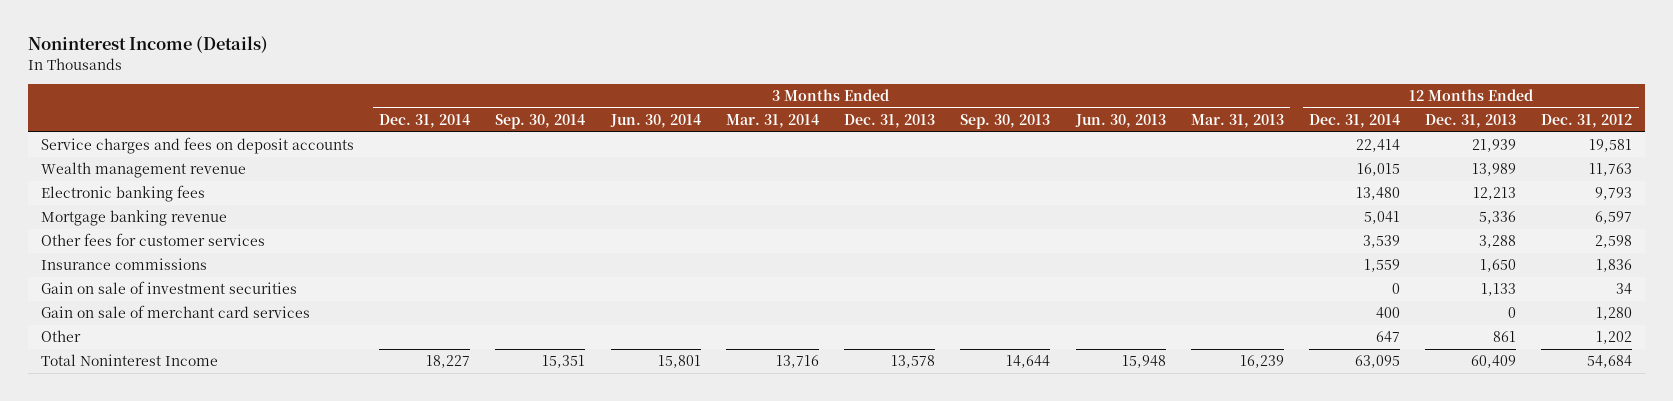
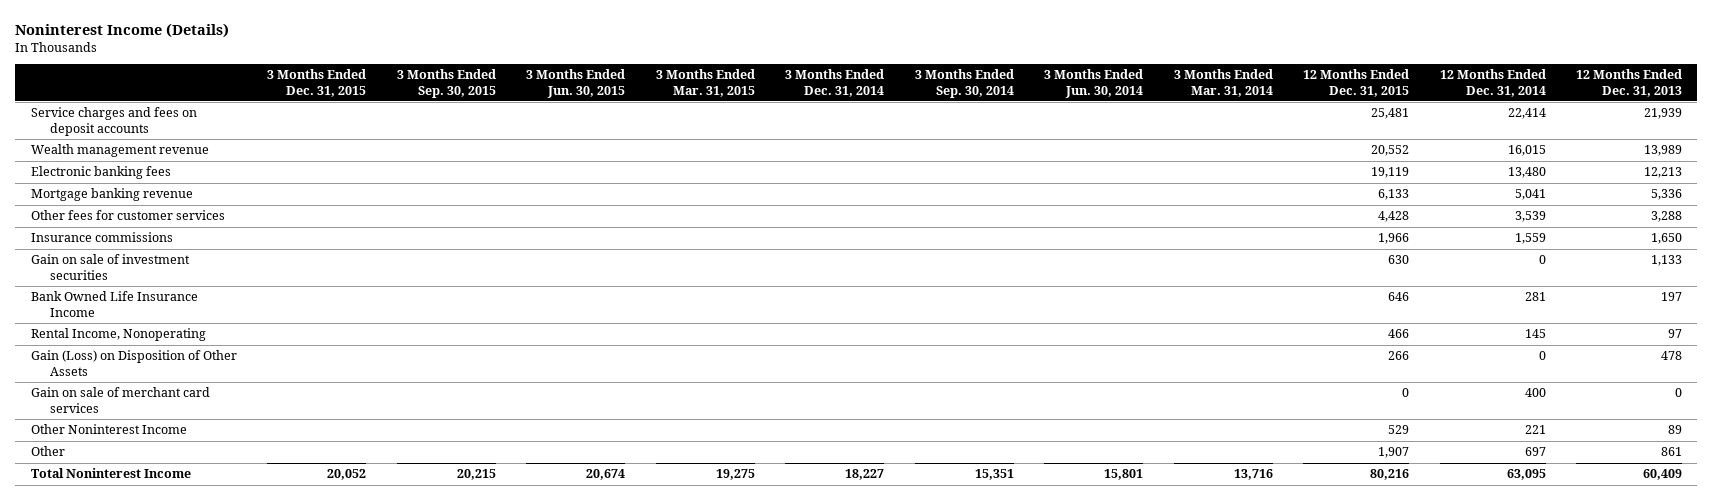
[844,113,936,128] Dec. 31, 2013 -> none
[960,113,1051,129] Sep. 30, 2013 -> none
[1074,113,1166,128] Jun. 30, 2013 -> none
[1190,113,1284,128] Mar. 31, 2013 -> none
[1541,113,1633,128] Dec. 31, 2012 -> none
none -> [267,69,367,97] 3 Months Ended Dec. 31, 2015
none -> [396,69,496,98] 3 Months Ended Sep. 30, 2015
none -> [526,69,626,98] 3 Months Ended Jun. 30, 2015
none -> [655,69,755,97] 3 Months Ended Mar. 31, 2015
none -> [1303,69,1410,97] 12 Months Ended Dec. 31, 2015
none -> [30,291,198,317] Bank Owned Life Insurance Income
none -> [30,328,206,342] Rental Income, Nonoperating
none -> [30,350,237,376] Gain (Loss) on Disposition of Other Assets
none -> [30,424,187,435] Other Noninterest Income
[1375,331,1400,343] 647 -> [1524,447,1546,457] 697

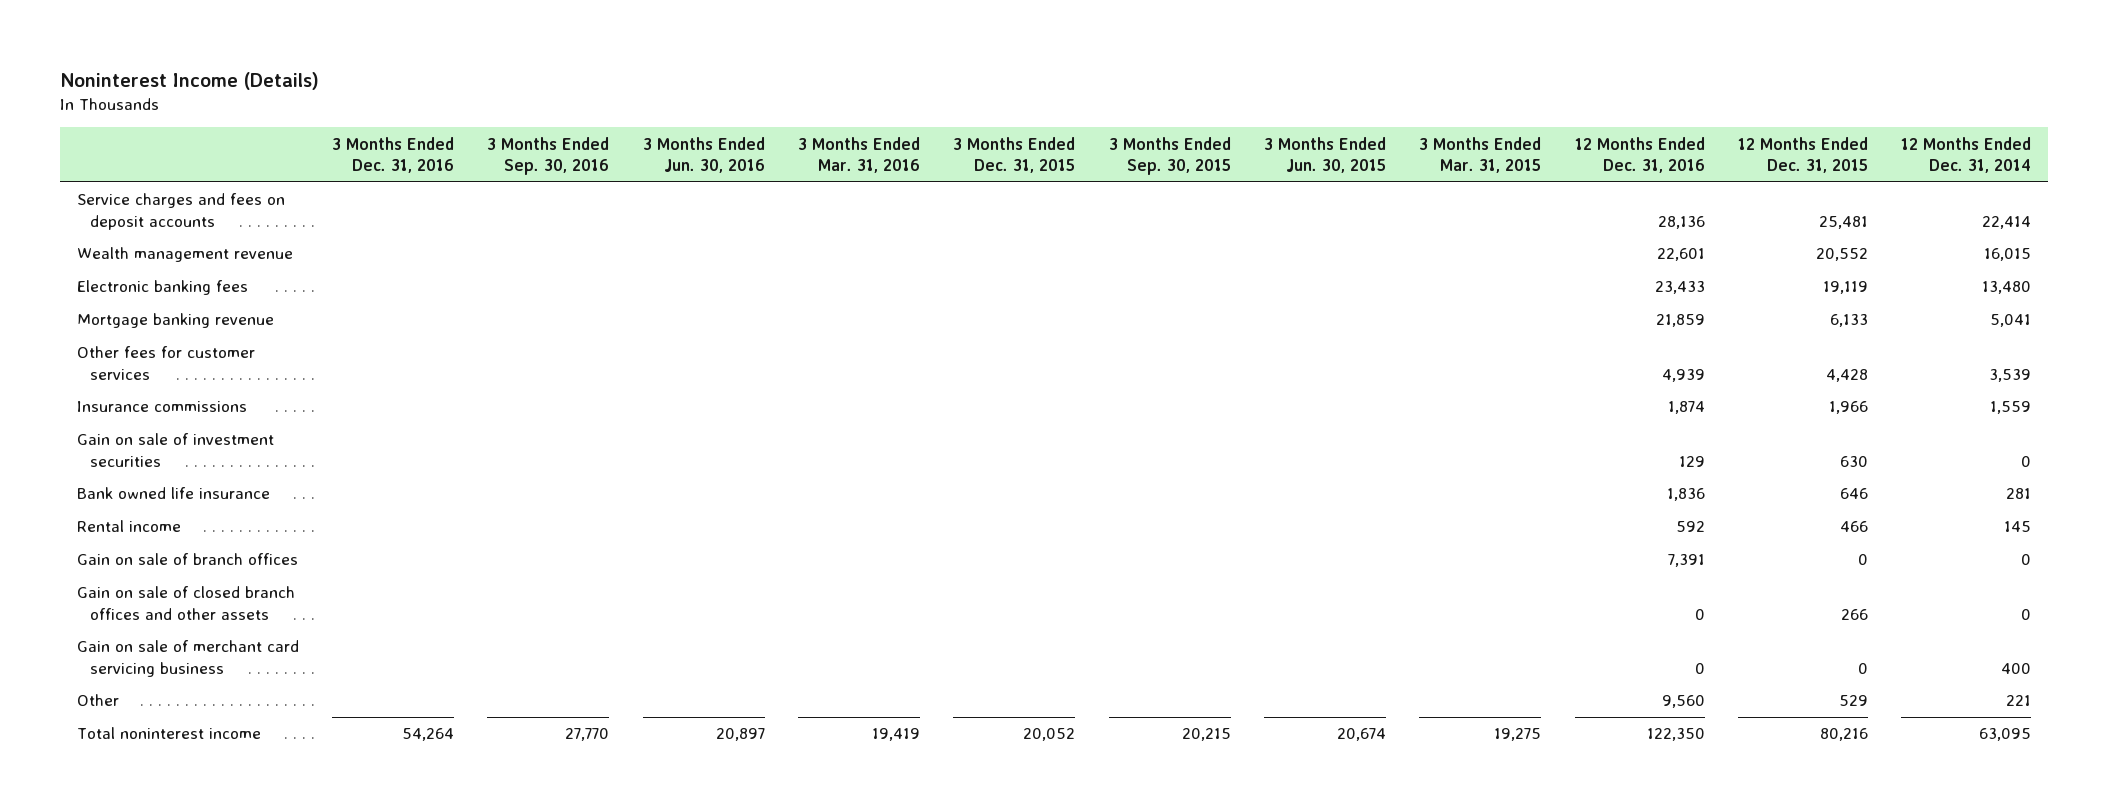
[785,69,885,97] 3 Months Ended Dec. 31, 2014 -> none
[914,69,1014,98] 3 Months Ended Sep. 30, 2014 -> none
[1044,69,1144,98] 3 Months Ended Jun. 30, 2014 -> none
[1173,69,1273,97] 3 Months Ended Mar. 31, 2014 -> none
[1575,69,1682,97] 12 Months Ended Dec. 31, 2013 -> none
none -> [332,136,455,174] 3 Months Ended Dec. 31, 2016
none -> [487,136,610,176] 3 Months Ended Sep. 30, 2016
none -> [642,136,765,174] 3 Months Ended Jun. 30, 2016
none -> [798,136,921,174] 3 Months Ended Mar. 31, 2016
none -> [1574,136,1705,174] 12 Months Ended Dec. 31, 2016
[30,446,65,457] Other -> none
[30,291,198,317] Bank Owned Life Insurance Income -> [76,487,270,500] Bank owned life insurance
[30,328,206,342] Rental Income, Nonoperating -> [76,520,181,533] Rental income
none -> [76,553,298,566] Gain on sale of branch offices
[30,350,237,376] Gain (Loss) on Disposition of Other Assets -> [76,586,295,620] Gain on sale of closed branch offices and other assets
[30,387,210,413] Gain on sale of merchant card services -> [76,640,299,677] Gain on sale of merchant card servicing business
[30,424,187,435] Other Noninterest Income -> [76,694,119,707] Other
[30,468,191,479] Total Noninterest Income -> [76,727,261,740] Total noninterest income

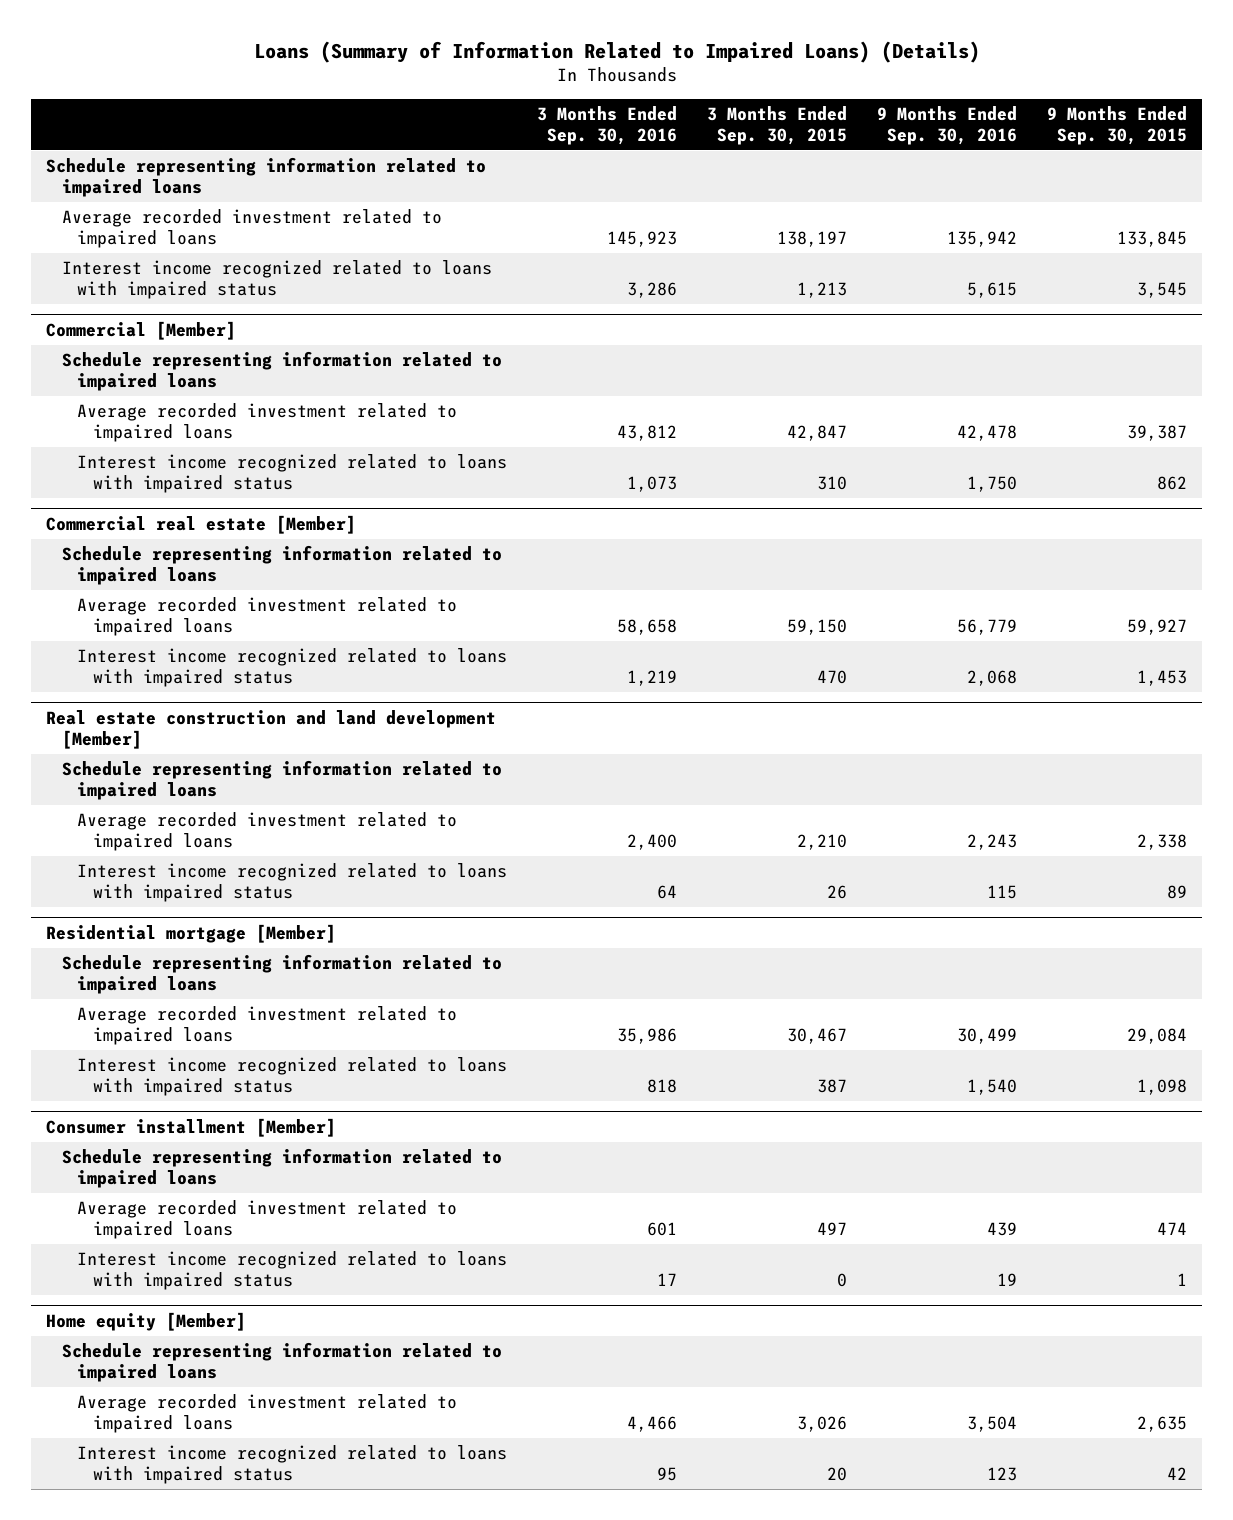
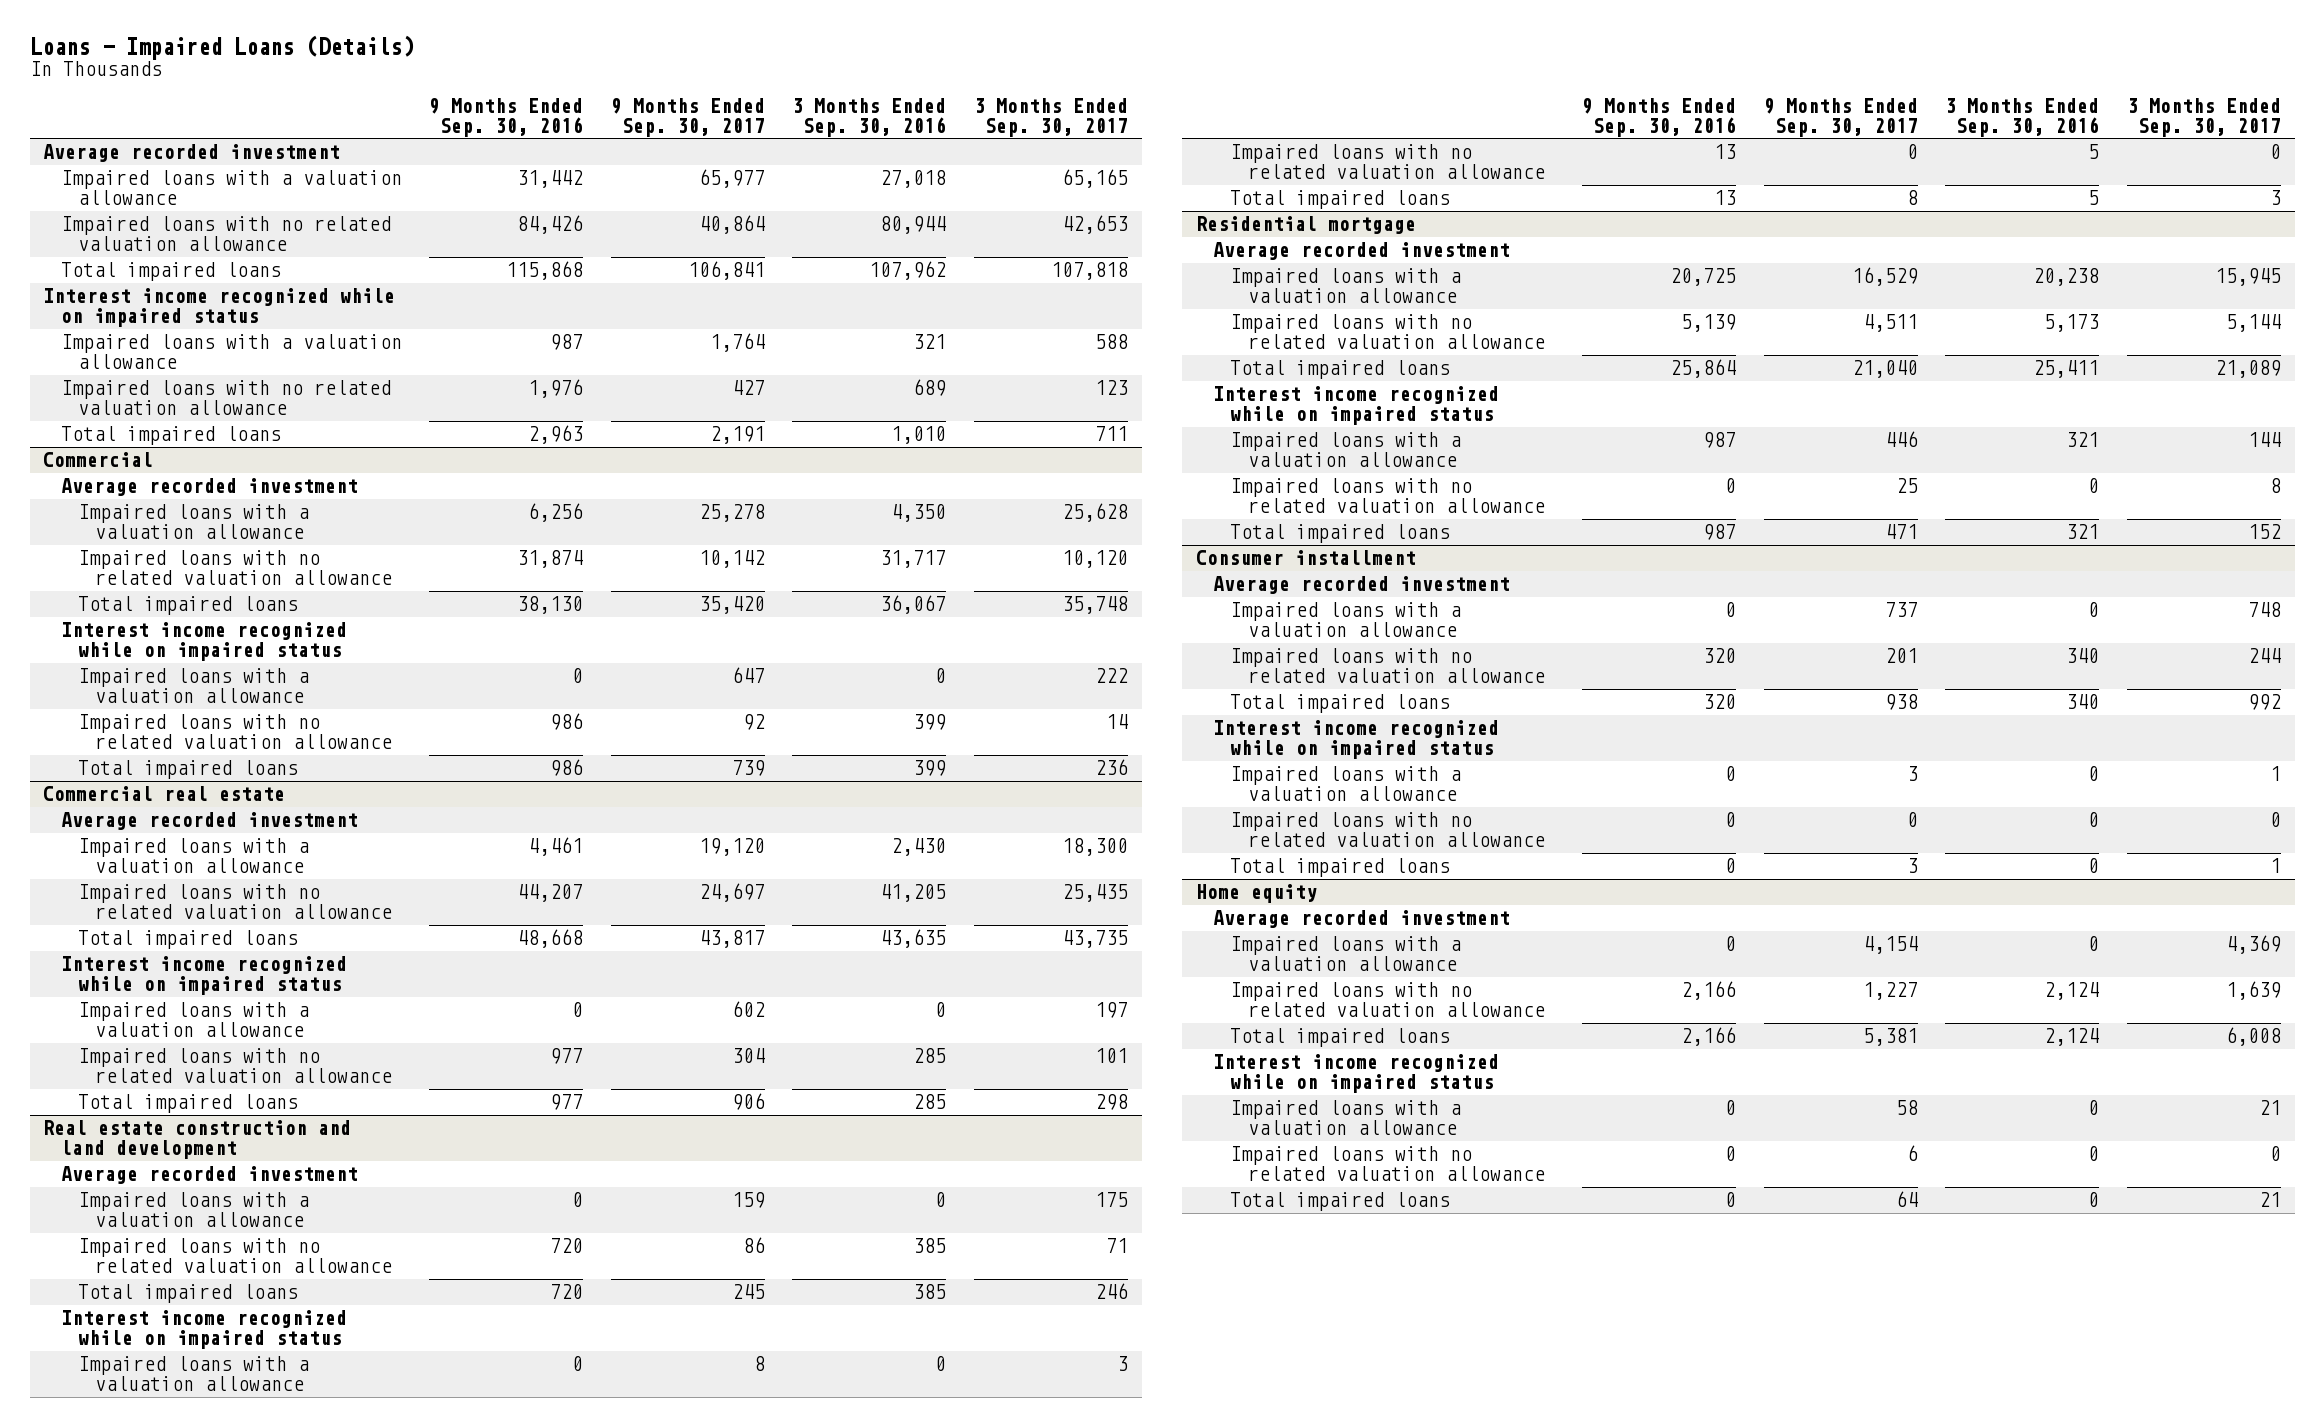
[253,41,980,64] Loans (Summary of Information Related to Impaired Loans) (Details) -> [29,34,414,60] Loans - Impaired Loans (Details)
[707,105,848,145] 3 Months Ended Sep. 30, 2015 -> none
[1047,105,1188,145] 9 Months Ended Sep. 30, 2015 -> none
none -> [610,97,765,137] 9 Months Ended Sep. 30, 2017
none -> [974,97,1129,137] 3 Months Ended Sep. 30, 2017
[46,157,487,198] Schedule representing information related to impaired loans -> none
[61,351,502,392] Schedule representing information related to impaired loans -> none
[61,545,502,586] Schedule representing information related to impaired loans -> none
[61,760,502,801] Schedule representing information related to impaired loans -> none
[61,954,502,995] Schedule representing information related to impaired loans -> none
[61,1148,502,1189] Schedule representing information related to impaired loans -> none
[61,1342,502,1383] Schedule representing information related to impaired loans -> none
none -> [43,144,341,163] Average recorded investment
none -> [60,170,402,206] Impaired loans with a valuation allowance
none -> [60,216,391,252] Impaired loans with no related valuation allowance
[61,209,442,249] Average recorded investment related to impaired loans -> [60,262,281,282] Total impaired loans
[607,231,678,248] 145,923 -> [869,261,947,281] 107,962
[947,231,1018,248] 135,942 -> [506,261,584,281] 115,868
none -> [43,288,396,328] Interest income recognized while on impaired status
none -> [60,334,402,370] Impaired loans with a valuation allowance
none -> [60,380,391,416] Impaired loans with no related valuation allowance
[61,260,492,300] Interest income recognized related to loans with impaired status -> [60,426,281,446] Total impaired loans
[627,282,678,299] 3,286 -> [891,426,947,445] 1,010
[967,282,1018,299] 5,615 -> [528,425,584,445] 2,963
[46,320,237,340] Commercial [Member] -> [43,452,154,468] Commercial
none -> [60,478,358,497] Average recorded investment
none -> [77,504,309,540] Impaired loans with a valuation allowance
none -> [77,550,392,586] Impaired loans with no related valuation allowance
[77,403,458,443] Average recorded investment related to impaired loans -> [77,596,298,616] Total impaired loans
[617,425,678,442] 43,812 -> [880,595,947,615] 36,067
[957,425,1018,442] 42,478 -> [517,596,584,615] 38,130
none -> [60,622,347,662] Interest income recognized while on impaired status
none -> [77,668,309,704] Impaired loans with a valuation allowance
none -> [77,714,392,750] Impaired loans with no related valuation allowance
[77,454,508,494] Interest income recognized related to loans with impaired status -> [77,760,298,780] Total impaired loans
[627,476,678,493] 1,073 -> [913,760,947,777] 399
[967,476,1018,493] 1,750 -> [550,759,584,777] 986
[46,514,357,534] Commercial real estate [Member] -> [43,786,286,802] Commercial real estate
none -> [60,812,358,831] Average recorded investment
none -> [77,838,309,874] Impaired loans with a valuation allowance
none -> [77,884,392,920] Impaired loans with no related valuation allowance
[77,597,458,637] Average recorded investment related to impaired loans -> [77,930,298,950] Total impaired loans
[617,619,678,636] 58,658 -> [880,929,947,949] 43,635
[957,619,1018,636] 56,779 -> [517,929,584,949] 48,668
none -> [60,956,347,996] Interest income recognized while on impaired status
none -> [77,1002,309,1038] Impaired loans with a valuation allowance
none -> [77,1048,392,1084] Impaired loans with no related valuation allowance
[77,648,508,688] Interest income recognized related to loans with impaired status -> [77,1094,298,1114] Total impaired loans
[627,670,678,687] 1,219 -> [913,1094,947,1110] 285
[967,670,1018,687] 2,068 -> [550,1094,584,1111] 977
[46,709,497,749] Real estate construction and land development [Member] -> [43,1120,352,1160] Real estate construction and land development
none -> [60,1166,358,1185] Average recorded investment
none -> [77,1192,309,1228] Impaired loans with a valuation allowance
none -> [77,1238,392,1274] Impaired loans with no related valuation allowance
[77,812,458,852] Average recorded investment related to impaired loans -> [77,1284,298,1304] Total impaired loans
[627,834,678,851] 2,400 -> [913,1284,947,1300] 385
[967,834,1018,851] 2,243 -> [550,1284,584,1300] 720
none -> [60,1310,347,1350] Interest income recognized while on impaired status
none -> [77,1356,309,1392] Impaired loans with a valuation allowance
none -> [1230,144,1545,180] Impaired loans with no related valuation allowance
[77,863,508,903] Interest income recognized related to loans with impaired status -> [1230,190,1451,210] Total impaired loans
[657,885,678,900] 64 -> [2088,190,2100,206] 5
[987,885,1018,900] 115 -> [1713,190,1736,206] 13
[46,923,337,943] Residential mortgage [Member] -> [1196,216,1417,235] Residential mortgage
none -> [1213,242,1511,261] Average recorded investment
none -> [1230,268,1462,304] Impaired loans with a valuation allowance
none -> [1230,314,1545,350] Impaired loans with no related valuation allowance
[77,1006,458,1046] Average recorded investment related to impaired loans -> [1230,360,1451,380] Total impaired loans
[617,1028,678,1045] 35,986 -> [2033,360,2100,379] 25,411
[957,1028,1018,1045] 30,499 -> [1669,359,1736,379] 25,864
none -> [1213,386,1500,426] Interest income recognized while on impaired status
none -> [1230,432,1462,468] Impaired loans with a valuation allowance
none -> [1230,478,1545,514] Impaired loans with no related valuation allowance
[77,1057,508,1097] Interest income recognized related to loans with impaired status -> [1230,524,1451,544] Total impaired loans
[647,1079,678,1094] 818 -> [2066,524,2100,540] 321
[967,1079,1018,1096] 1,540 -> [1702,524,1736,541] 987
[46,1117,337,1137] Consumer installment [Member] -> [1196,550,1417,566] Consumer installment
none -> [1213,576,1511,595] Average recorded investment
none -> [1230,602,1462,638] Impaired loans with a valuation allowance
none -> [1230,648,1545,684] Impaired loans with no related valuation allowance
[77,1200,458,1240] Average recorded investment related to impaired loans -> [1230,694,1451,714] Total impaired loans
[647,1222,678,1237] 601 -> [2066,694,2100,710] 340
[987,1222,1018,1237] 439 -> [1702,694,1736,710] 320
none -> [1213,720,1500,760] Interest income recognized while on impaired status
none -> [1230,766,1462,802] Impaired loans with a valuation allowance
none -> [1230,812,1545,848] Impaired loans with no related valuation allowance
[77,1251,508,1291] Interest income recognized related to loans with impaired status -> [1230,858,1451,878] Total impaired loans
[657,1273,678,1287] 17 -> [2088,858,2100,874] 0
[997,1273,1018,1287] 19 -> [1724,858,1736,874] 0
[46,1311,247,1331] Home equity [Member] -> [1196,884,1318,904] Home equity
none -> [1213,910,1511,929] Average recorded investment
none -> [1230,936,1462,972] Impaired loans with a valuation allowance
none -> [1230,982,1545,1018] Impaired loans with no related valuation allowance
[77,1394,458,1434] Average recorded investment related to impaired loans -> [1230,1028,1451,1048] Total impaired loans
[627,1416,678,1433] 4,466 -> [2044,1028,2100,1047] 2,124
[967,1416,1018,1433] 3,504 -> [1680,1027,1736,1047] 2,166
none -> [1213,1054,1500,1094] Interest income recognized while on impaired status
none -> [1230,1100,1462,1136] Impaired loans with a valuation allowance
none -> [1230,1146,1545,1182] Impaired loans with no related valuation allowance
[77,1445,508,1485] Interest income recognized related to loans with impaired status -> [1230,1192,1451,1212] Total impaired loans
[657,1467,678,1482] 95 -> [2088,1192,2100,1208] 0
[987,1467,1018,1482] 123 -> [1724,1192,1736,1208] 0

